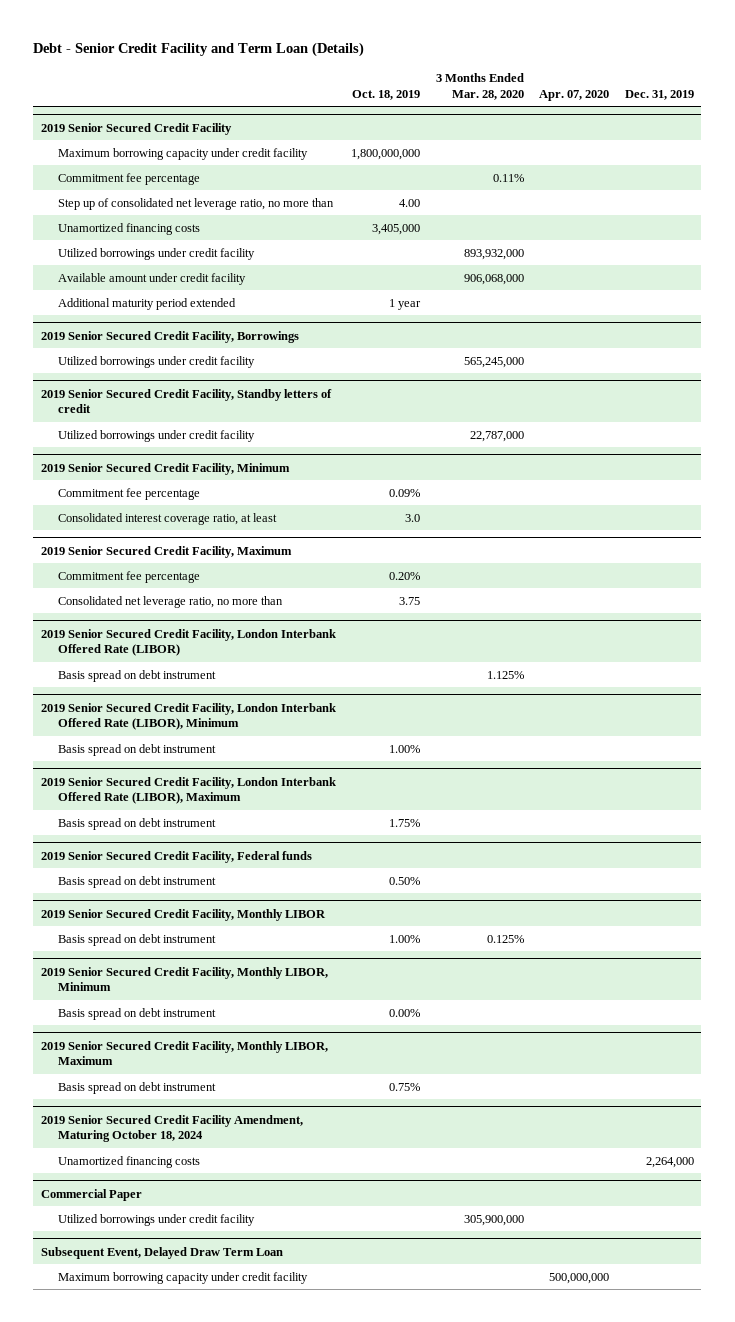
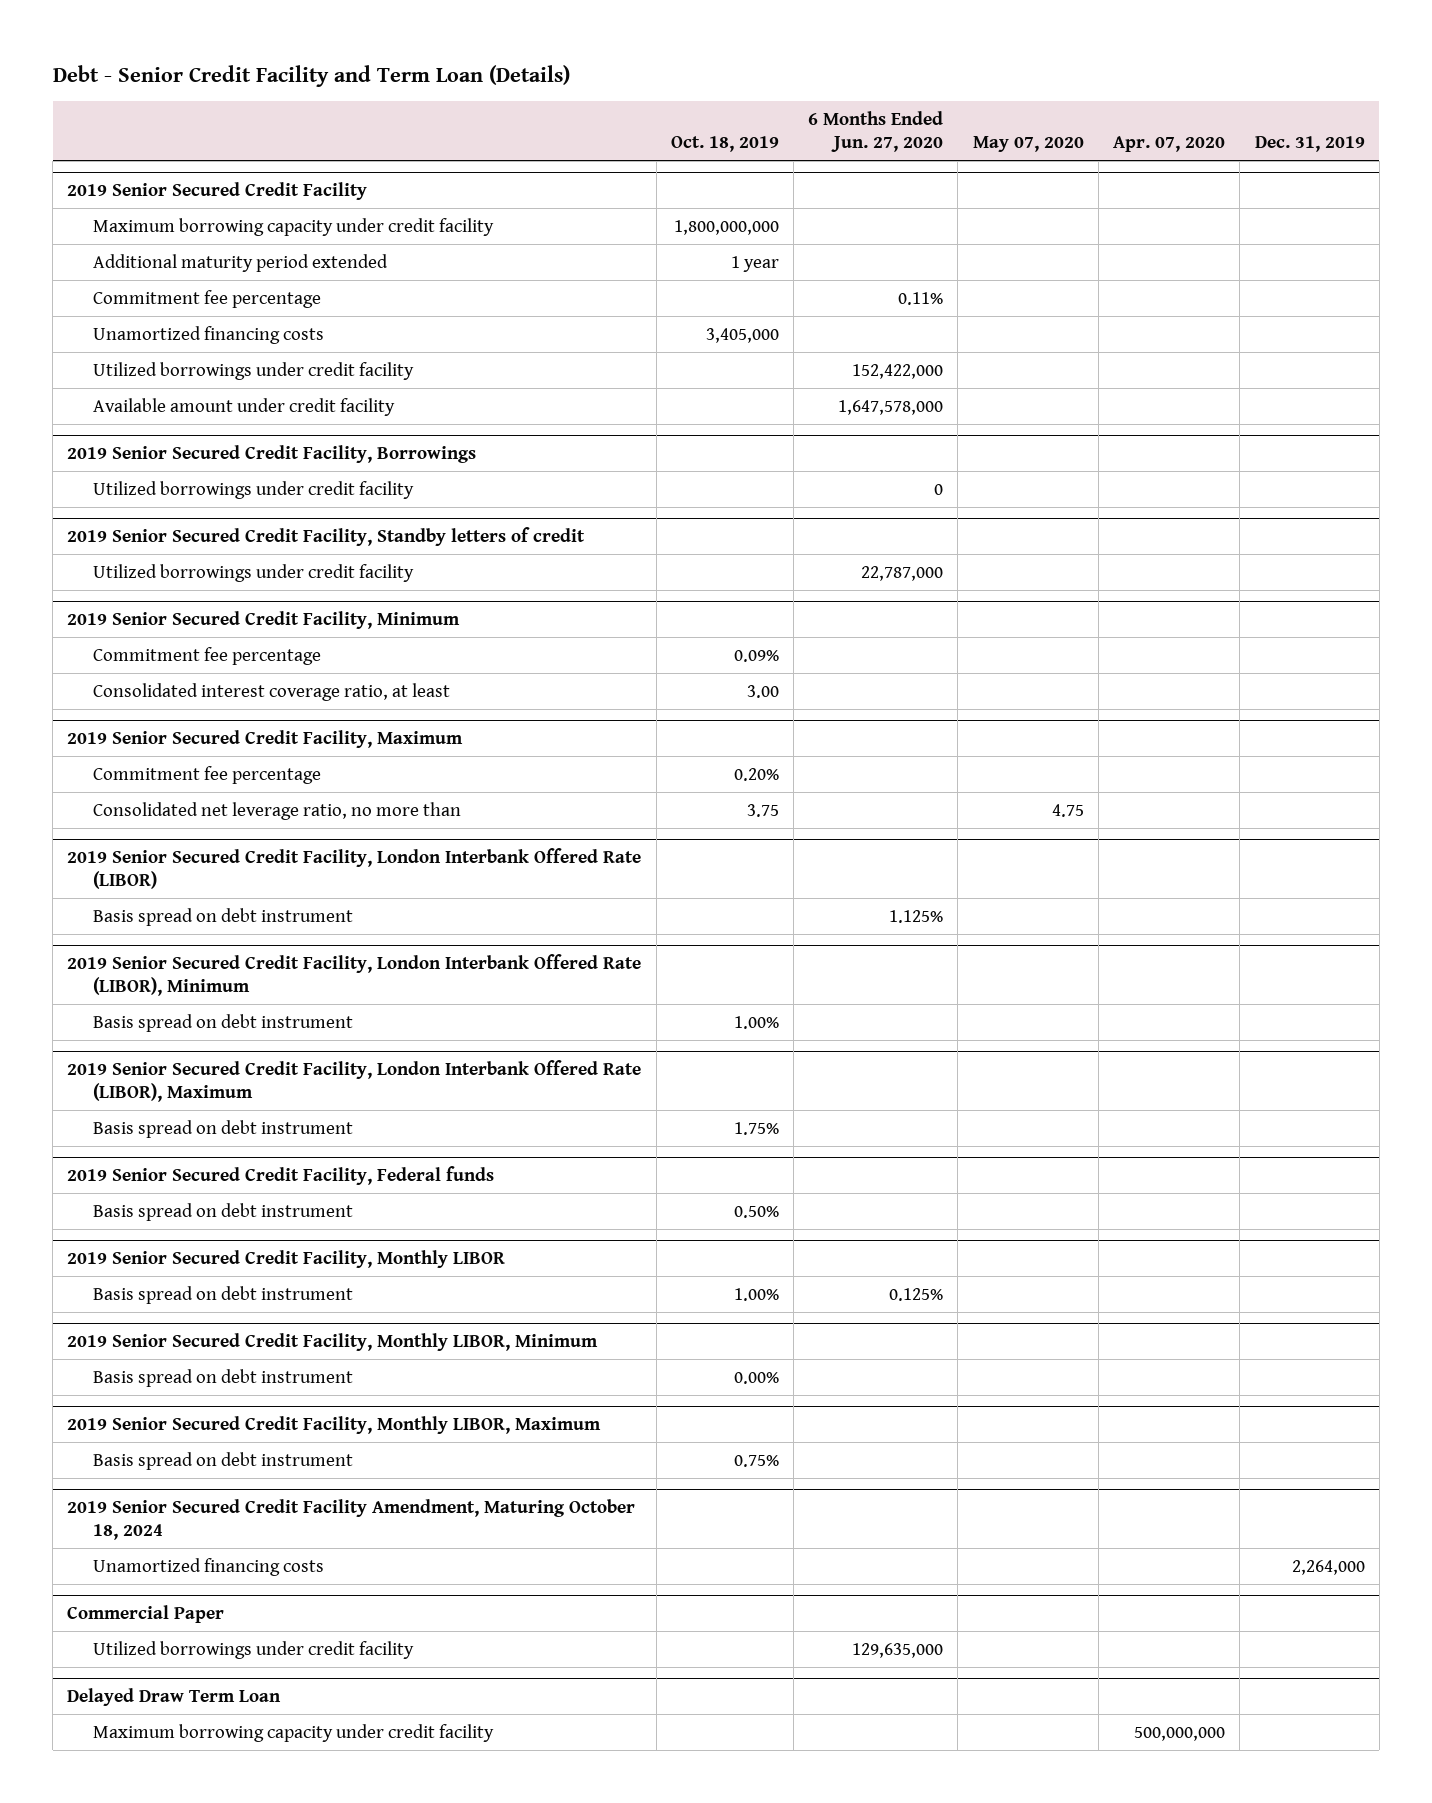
[435,73,524,100] 3 Months Ended Mar. 28, 2020 -> none
none -> [808,111,944,152] 6 Months Ended Jun. 27, 2020
none -> [972,135,1084,152] May 07, 2020
[58,297,237,310] Additional maturity period extended -> [93,253,389,272] Additional maturity period extended
[58,197,335,210] Step up of consolidated net leverage ratio, no more than -> none
[405,513,421,522] 3.0 -> [746,684,779,698] 3.00
[40,1246,283,1259] Subsequent Event, Delayed Draw Term Loan -> [67,1688,282,1707] Delayed Draw Term Loan

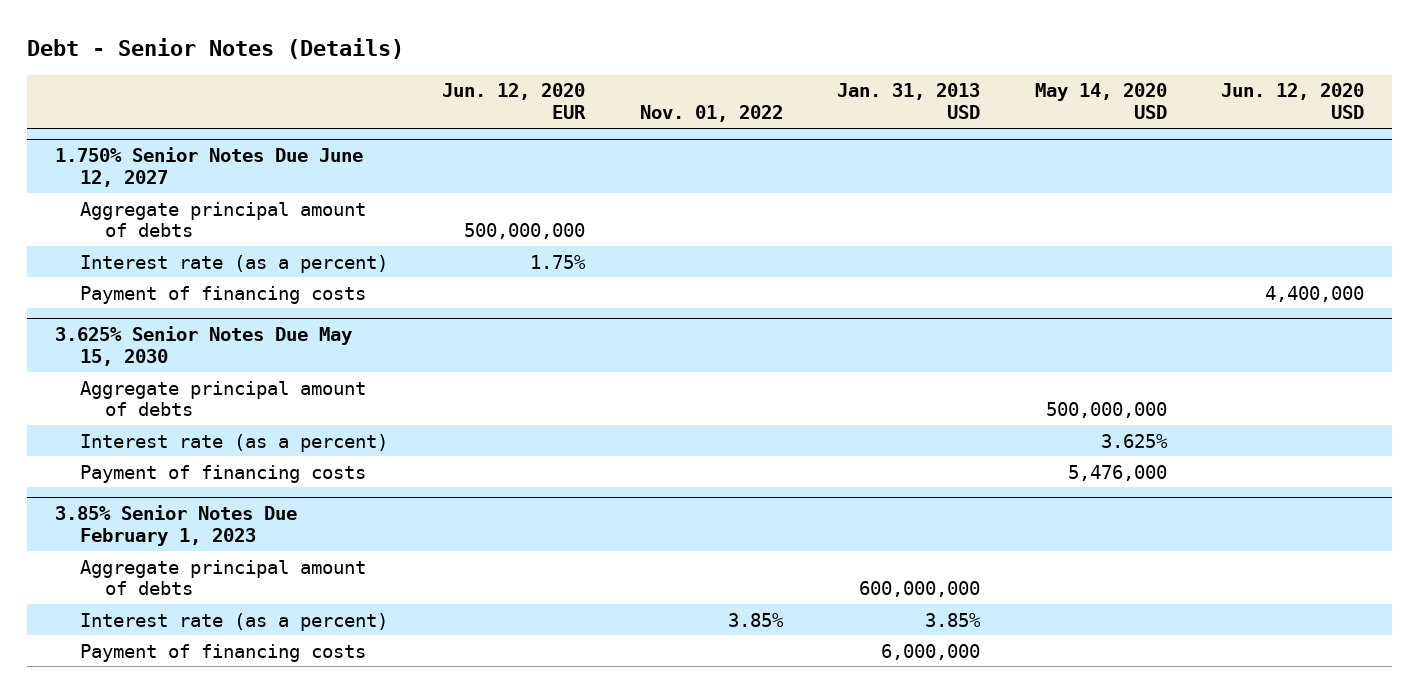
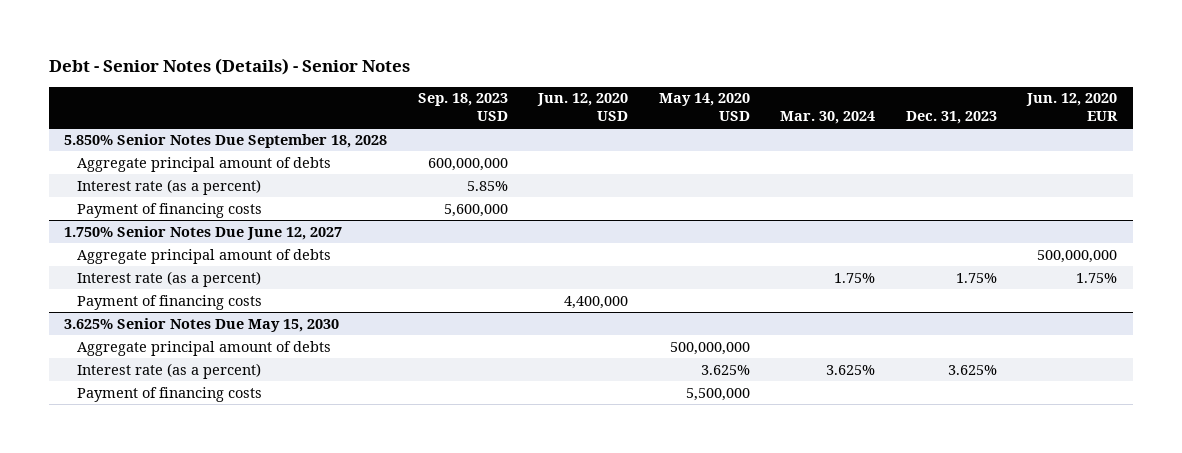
[27,38,405,60] Debt - Senior Notes (Details) -> [49,57,411,75] Debt - Senior Notes (Details) - Senior Notes
[639,105,783,123] Nov. 01, 2022 -> none
[837,83,981,120] Jan. 31, 2013 USD -> none
none -> [417,93,508,121] Sep. 18, 2023 USD
none -> [780,110,876,124] Mar. 30, 2024
none -> [905,110,997,124] Dec. 31, 2023
none -> [64,133,388,148] 5.850% Senior Notes Due September 18, 2028
none -> [77,156,332,172] Aggregate principal amount of debts
none -> [77,178,262,195] Interest rate (as a percent)
none -> [77,202,263,218] Payment of financing costs
[54,505,297,547] 3.85% Senior Notes Due February 1, 2023 -> none
[80,559,367,596] Aggregate principal amount of debts -> none
[80,612,389,631] Interest rate (as a percent) -> none
[80,643,367,662] Payment of financing costs -> none
[1067,464,1167,481] 5,476,000 -> [685,387,750,401] 5,500,000

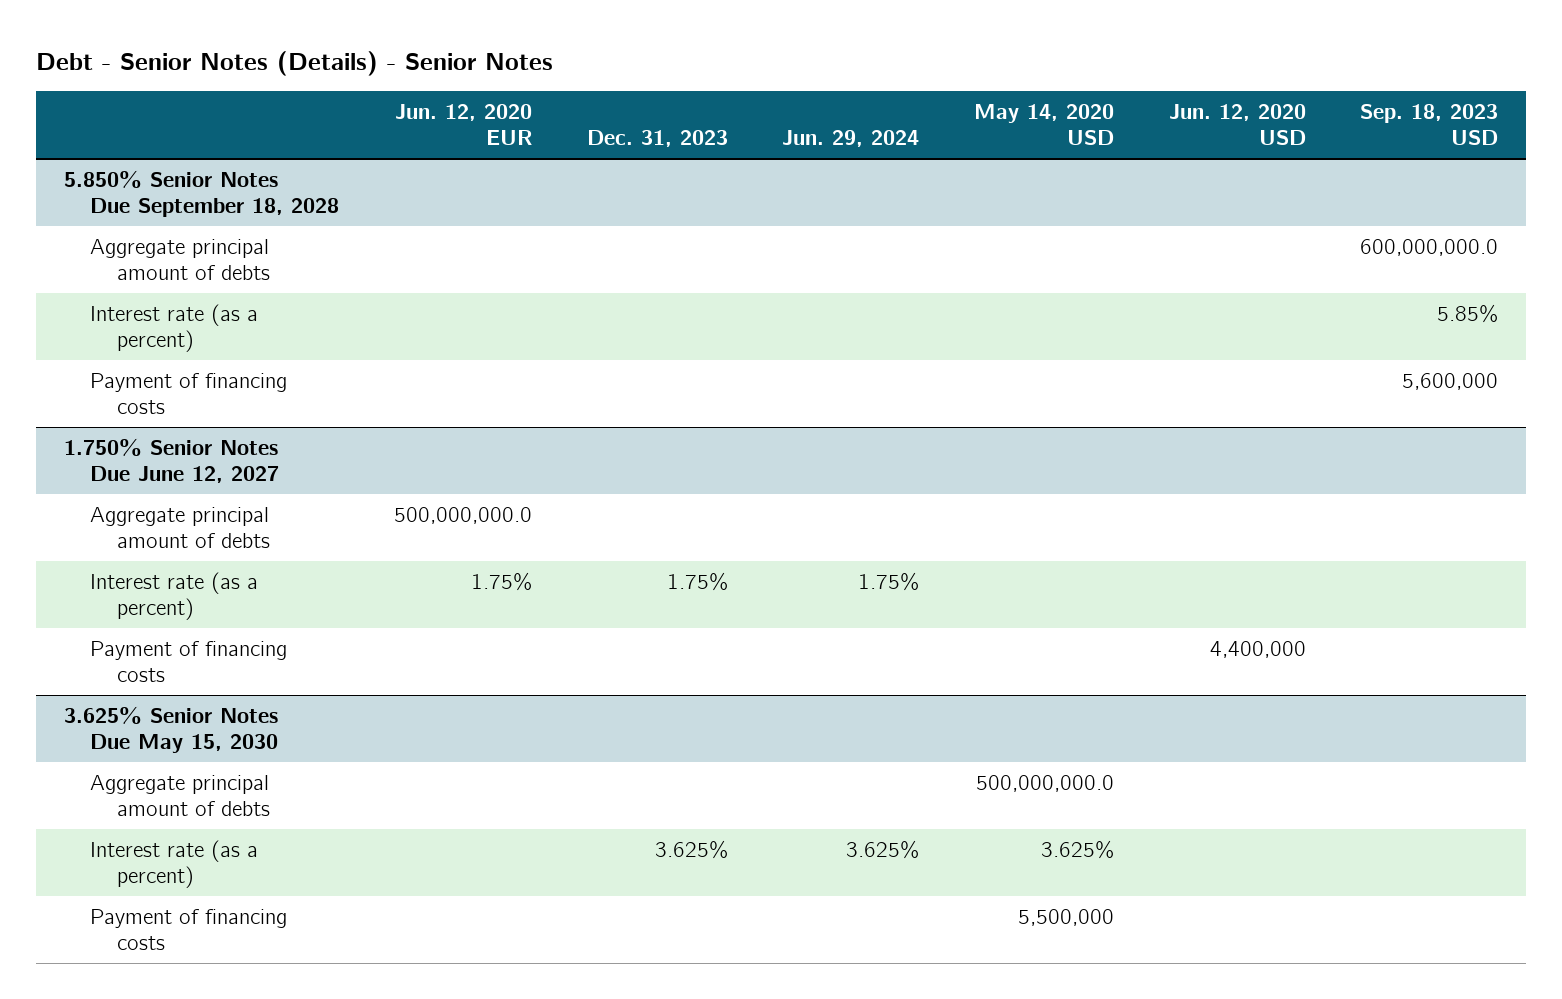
[780,110,876,124] Mar. 30, 2024 -> none
none -> [782,130,920,148] Jun. 29, 2024
[427,157,508,171] 600,000,000 -> [1360,238,1499,256] 600,000,000.0
[1037,249,1118,263] 500,000,000 -> [393,506,532,524] 500,000,000.0
[669,341,750,355] 500,000,000 -> [976,774,1115,792] 500,000,000.0

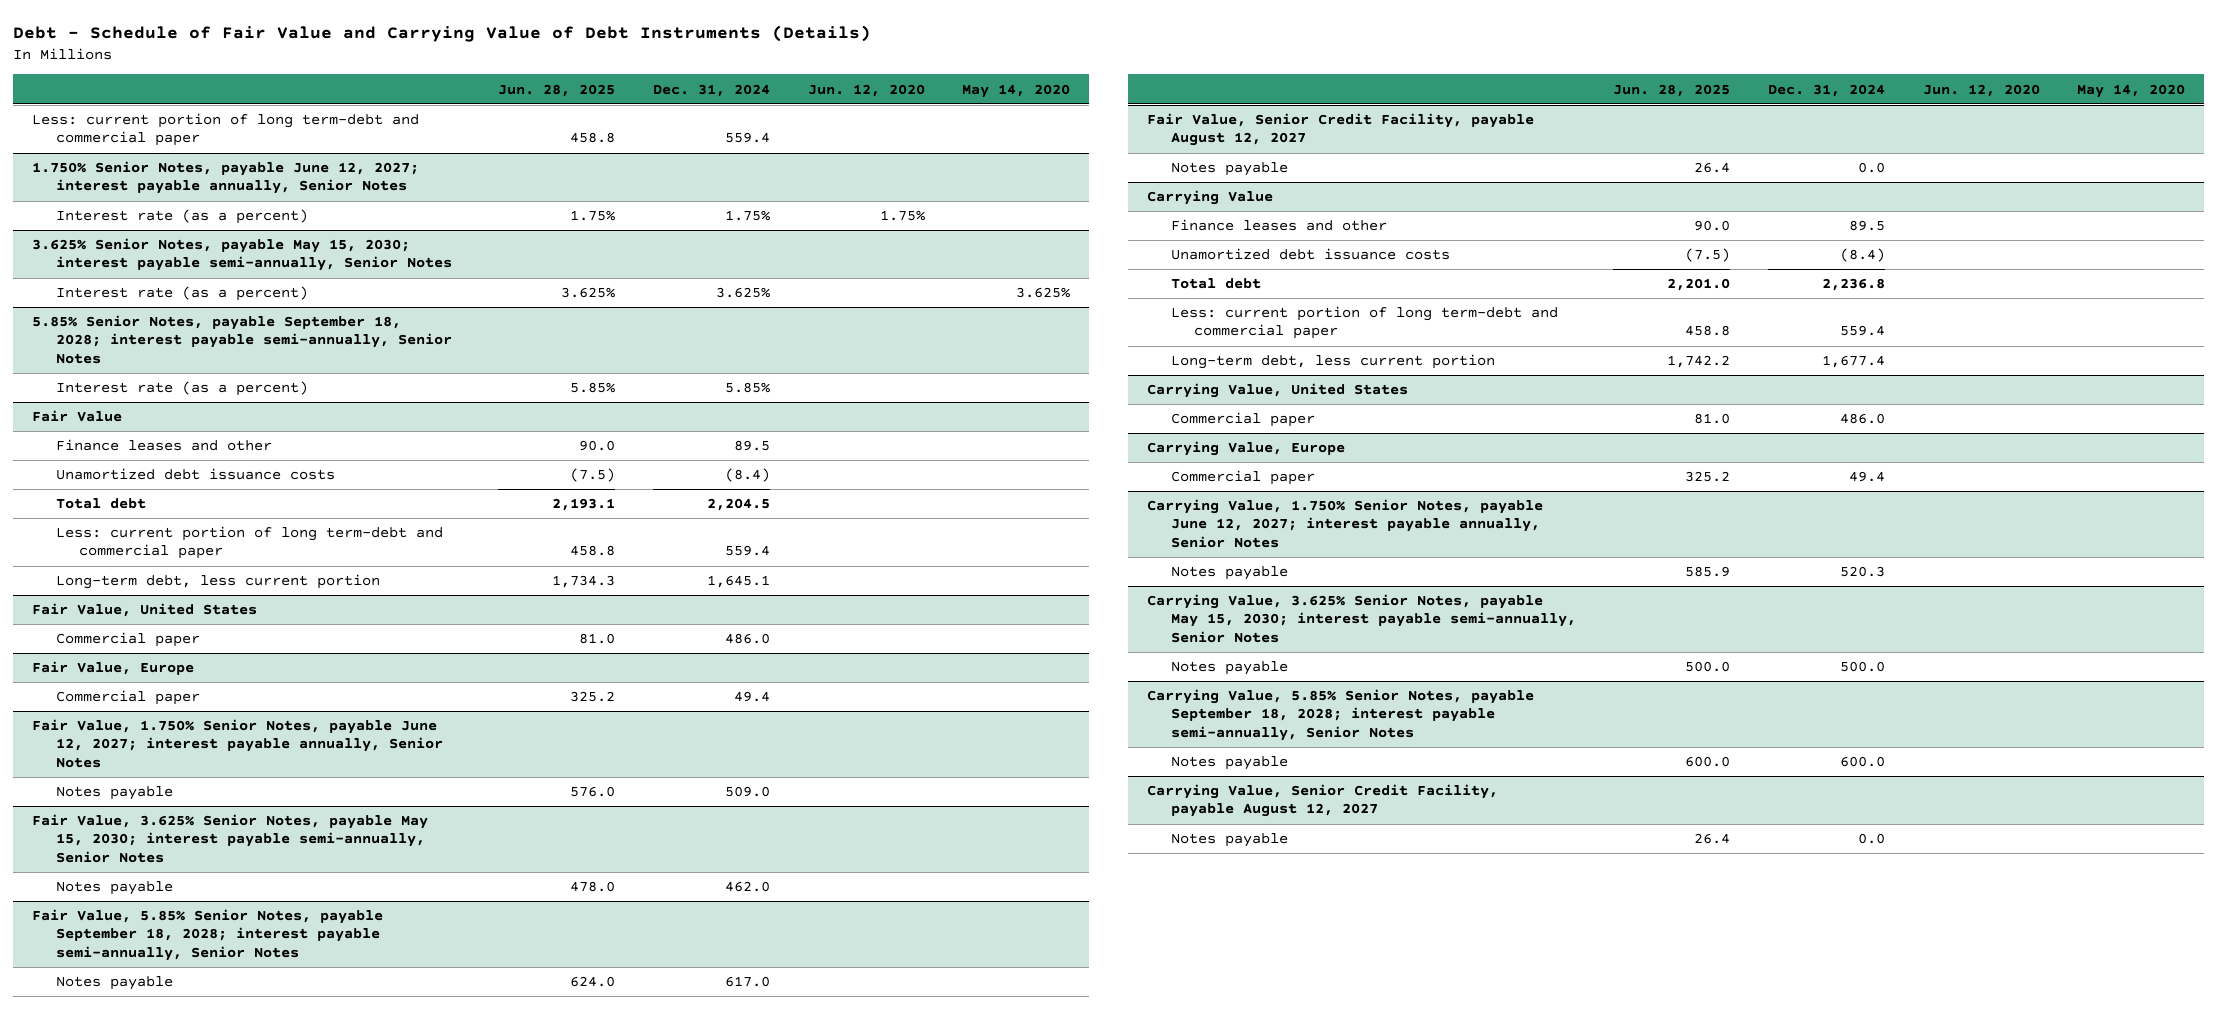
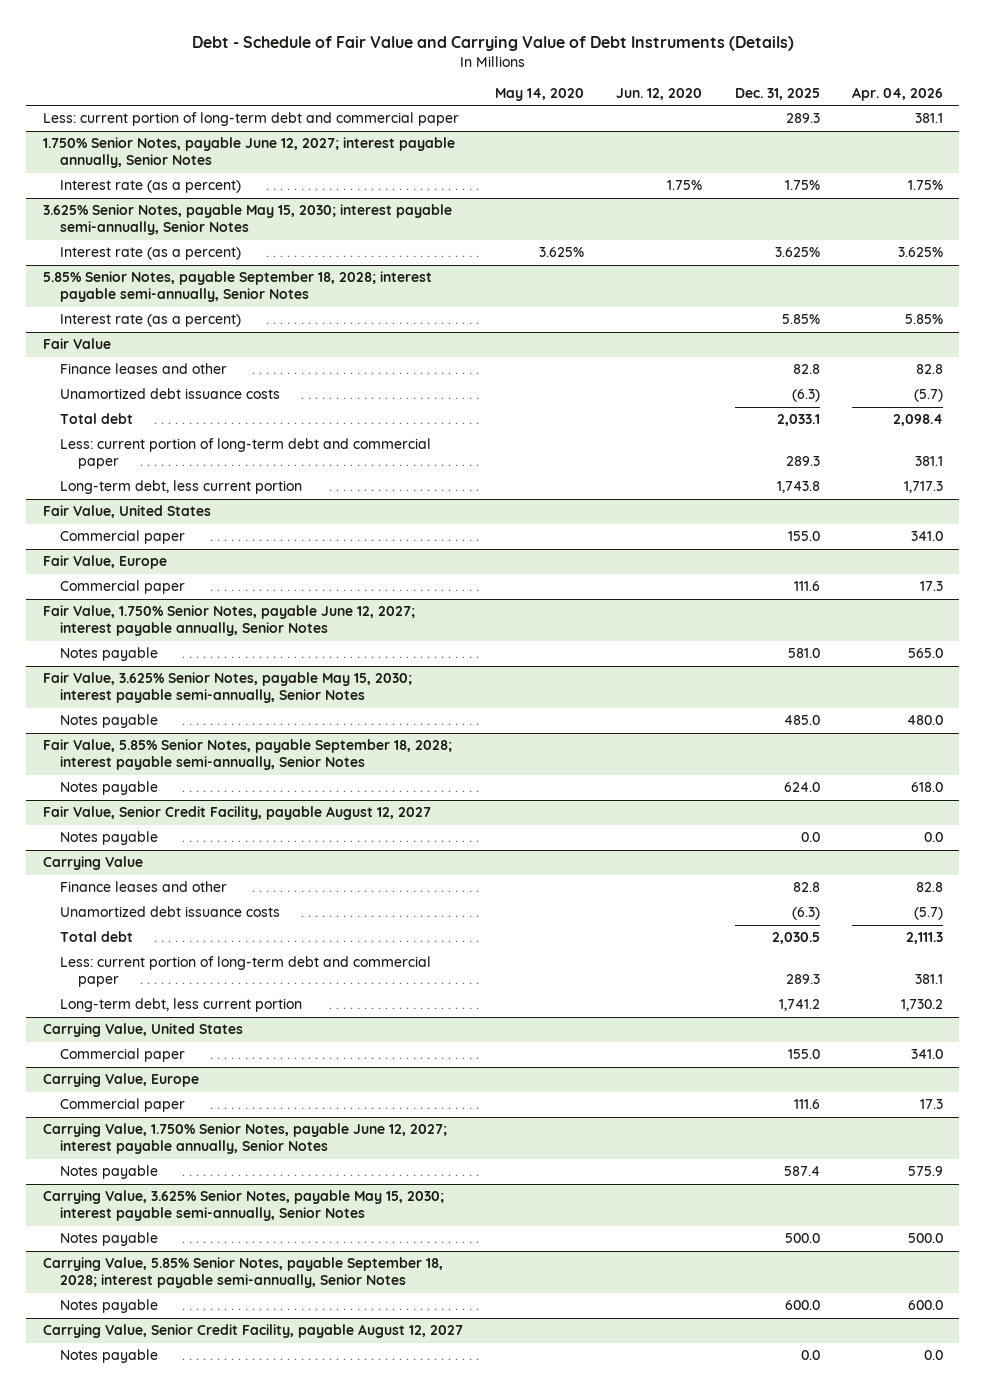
[498,83,616,97] Jun. 28, 2025 -> none
[652,83,770,97] Dec. 31, 2024 -> none
none -> [734,87,820,100] Dec. 31, 2025
none -> [852,86,944,101] Apr. 04, 2026
[32,113,420,147] Less: current portion of long term-debt and commercial paper -> [42,112,459,127] Less: current portion of long-term debt and commercial paper
[55,526,443,560] Less: current portion of long term-debt and commercial paper -> [60,438,432,470] Less: current portion of long-term debt and commercial paper
[1170,306,1558,340] Less: current portion of long term-debt and commercial paper -> [60,956,432,988] Less: current portion of long-term debt and commercial paper

